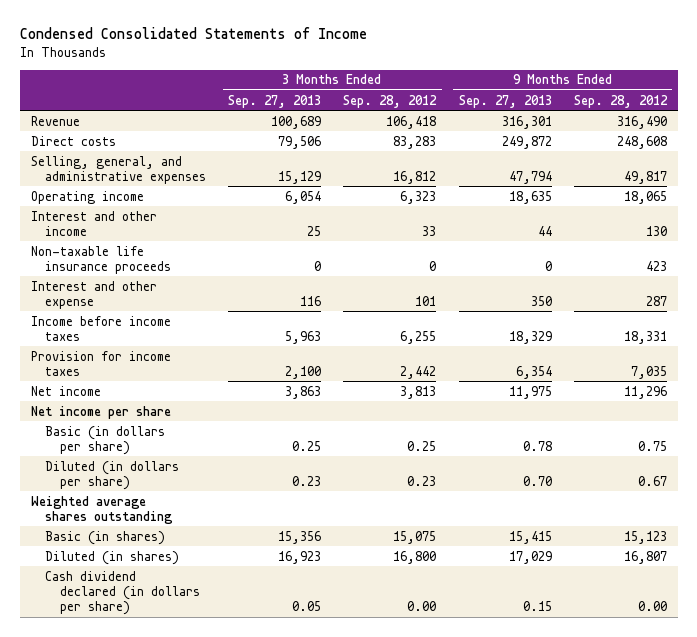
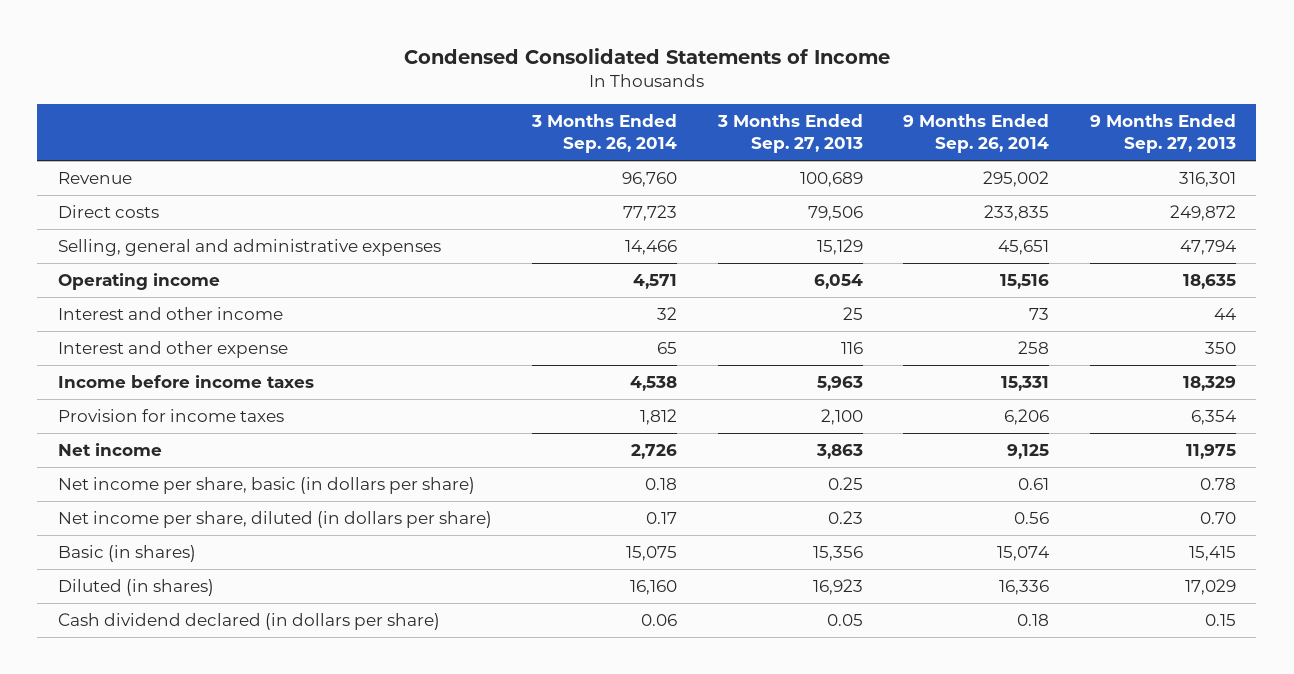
[343,94,438,108] Sep. 28, 2012 -> none
[573,94,668,108] Sep. 28, 2012 -> none
none -> [531,113,678,153] 3 Months Ended Sep. 26, 2014
none -> [903,113,1050,153] 9 Months Ended Sep. 26, 2014
[30,155,207,184] Selling, general, and administrative expenses -> [57,239,441,257] Selling, general and administrative expenses
[30,245,172,274] Non-taxable life insurance proceeds -> none
[30,405,171,419] Net income per share -> none
[30,495,174,524] Weighted average shares outstanding -> none
[45,425,166,455] Basic (in dollars per share) -> [57,477,475,495] Net income per share, basic (in dollars per share)
[45,460,180,490] Diluted (in dollars per share) -> [57,511,492,529] Net income per share, diluted (in dollars per share)

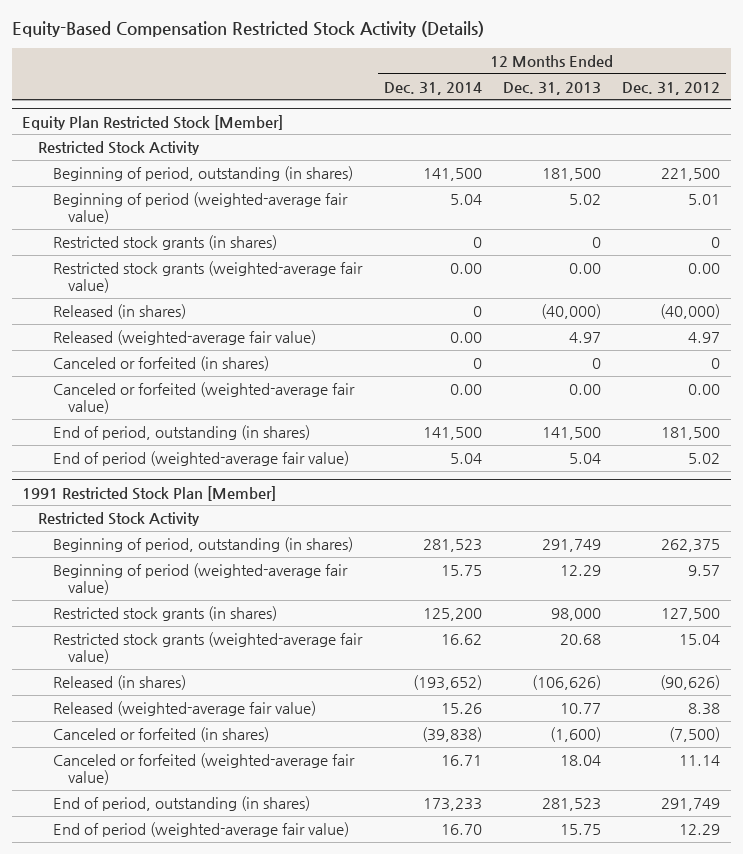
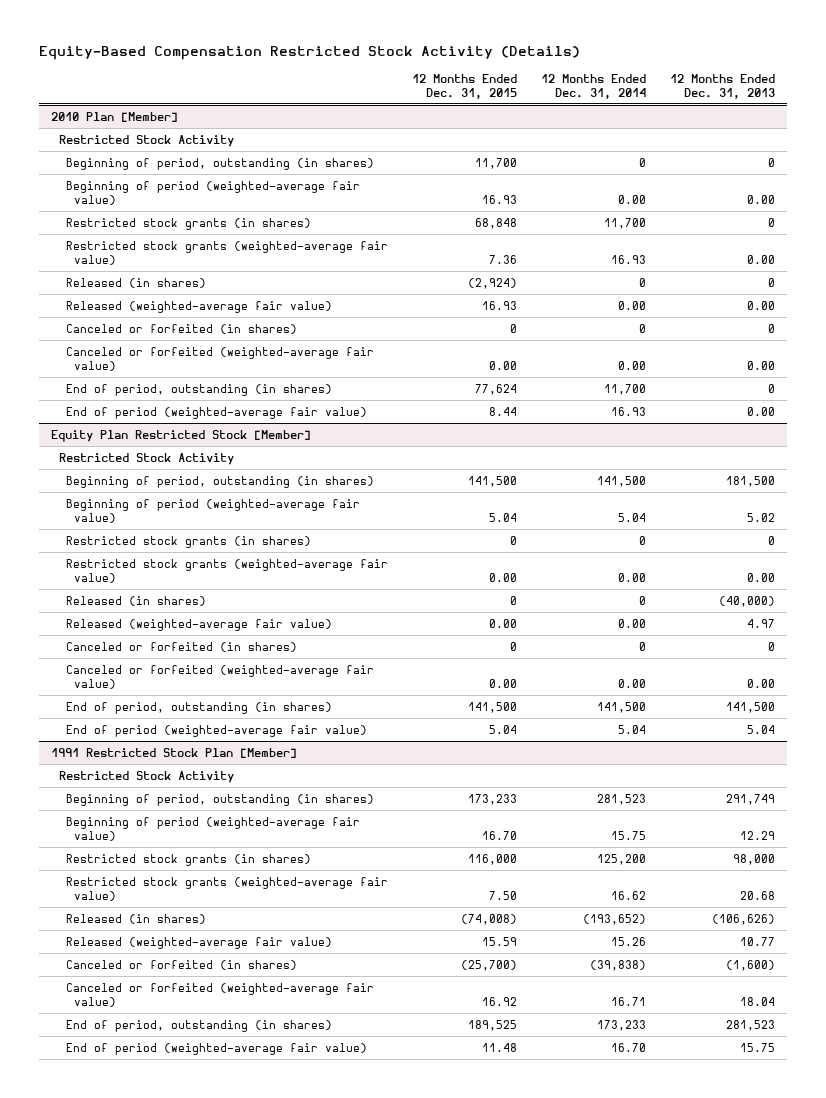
[622,81,721,95] Dec. 31, 2012 -> none
none -> [412,73,518,99] 12 Months Ended Dec. 31, 2015
none -> [50,111,178,122] 2010 Plan [Member]
none -> [58,134,234,147] Restricted Stock Activity
none -> [66,157,375,170] Beginning of period, outstanding (in shares)
none -> [66,180,361,205] Beginning of period (weighted-average fair value)
none -> [66,217,312,230] Restricted stock grants (in shares)
none -> [66,240,389,265] Restricted stock grants (weighted-average fair value)
none -> [66,277,207,288] Released (in shares)
none -> [66,300,333,313] Released (weighted-average fair value)
none -> [66,323,298,334] Canceled or forfeited (in shares)
none -> [66,346,375,371] Canceled or forfeited (weighted-average fair value)
none -> [66,383,333,396] End of period, outstanding (in shares)
none -> [66,406,368,419] End of period (weighted-average fair value)

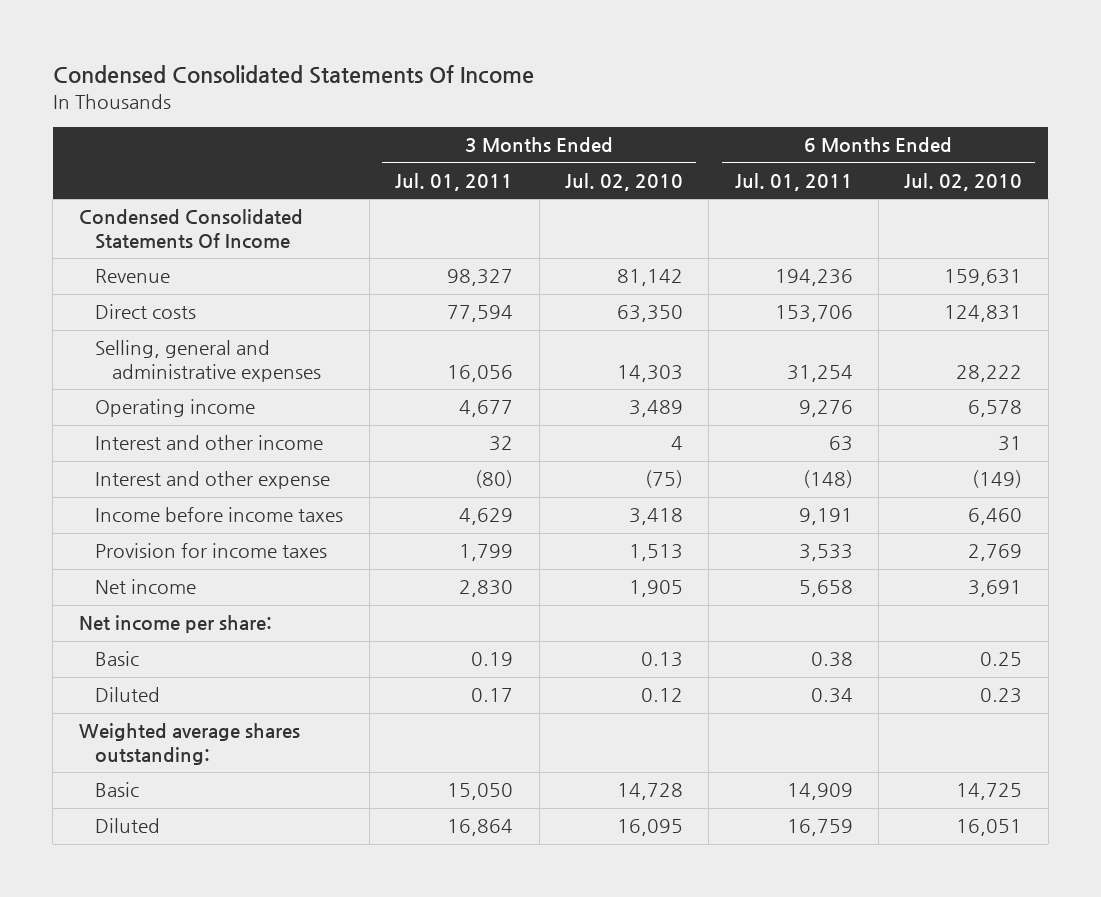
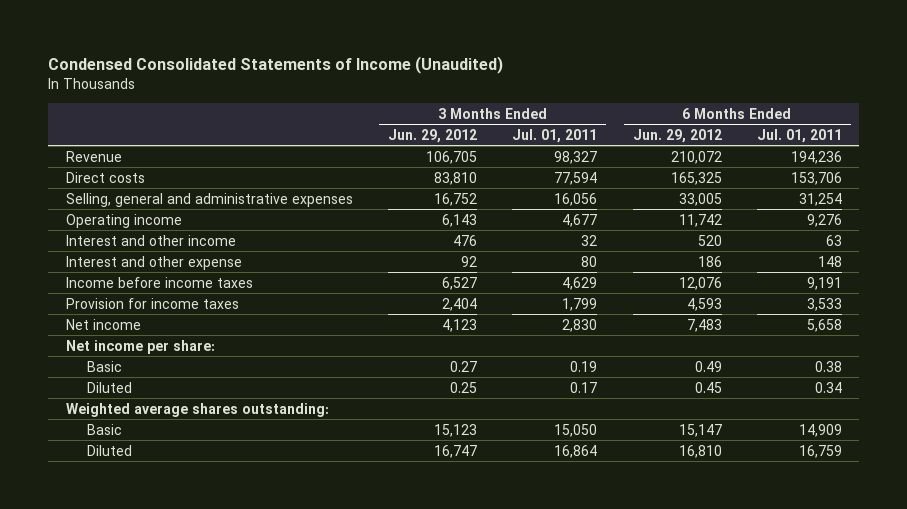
[52,65,534,85] Condensed Consolidated Statements Of Income -> [48,55,504,74] Condensed Consolidated Statements of Income (Unaudited)
[564,173,683,192] Jul. 02, 2010 -> none
[904,173,1023,192] Jul. 02, 2010 -> none
none -> [387,128,477,143] Jun. 29, 2012
none -> [632,128,722,143] Jun. 29, 2012
[78,209,303,249] Condensed Consolidated Statements Of Income -> none
[475,470,514,489] (80) -> [581,255,598,267] 80
[802,470,853,489] (148) -> [817,255,842,267] 148

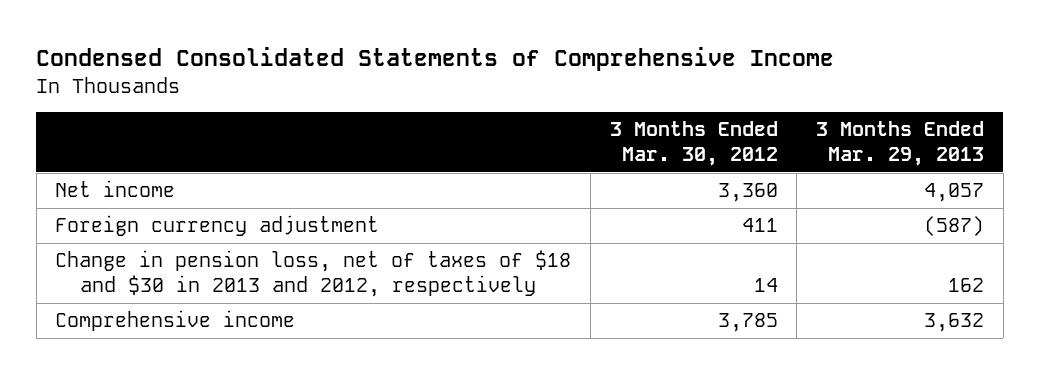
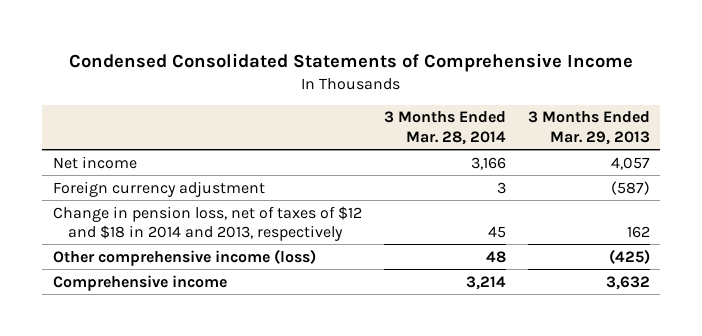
[609,121,778,167] 3 Months Ended Mar. 30, 2012 -> none
none -> [383,111,506,145] 3 Months Ended Mar. 28, 2014
[55,250,572,298] Change in pension loss, net of taxes of $18 and $30 in 2013 and 2012, respectively -> [52,205,362,242] Change in pension loss, net of taxes of $12 and $18 in 2014 and 2013, respectively
none -> [52,248,316,266] Other comprehensive income (loss)

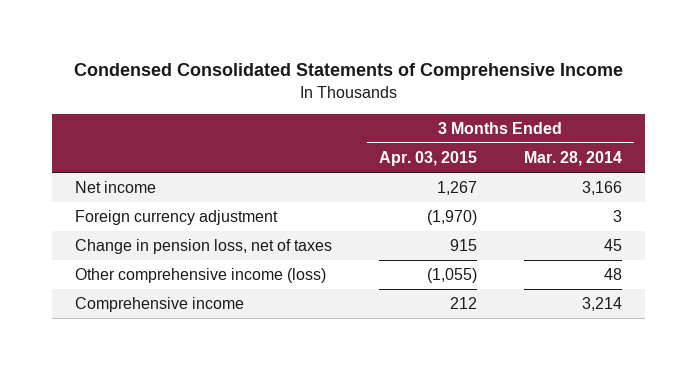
[527,111,650,145] 3 Months Ended Mar. 29, 2013 -> none
none -> [379,150,478,166] Apr. 03, 2015
[52,205,362,242] Change in pension loss, net of taxes of $12 and $18 in 2014 and 2013, respectively -> [75,239,333,255] Change in pension loss, net of taxes

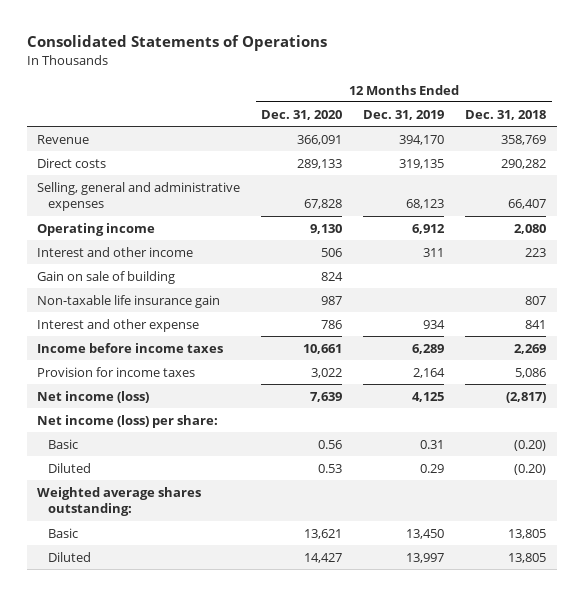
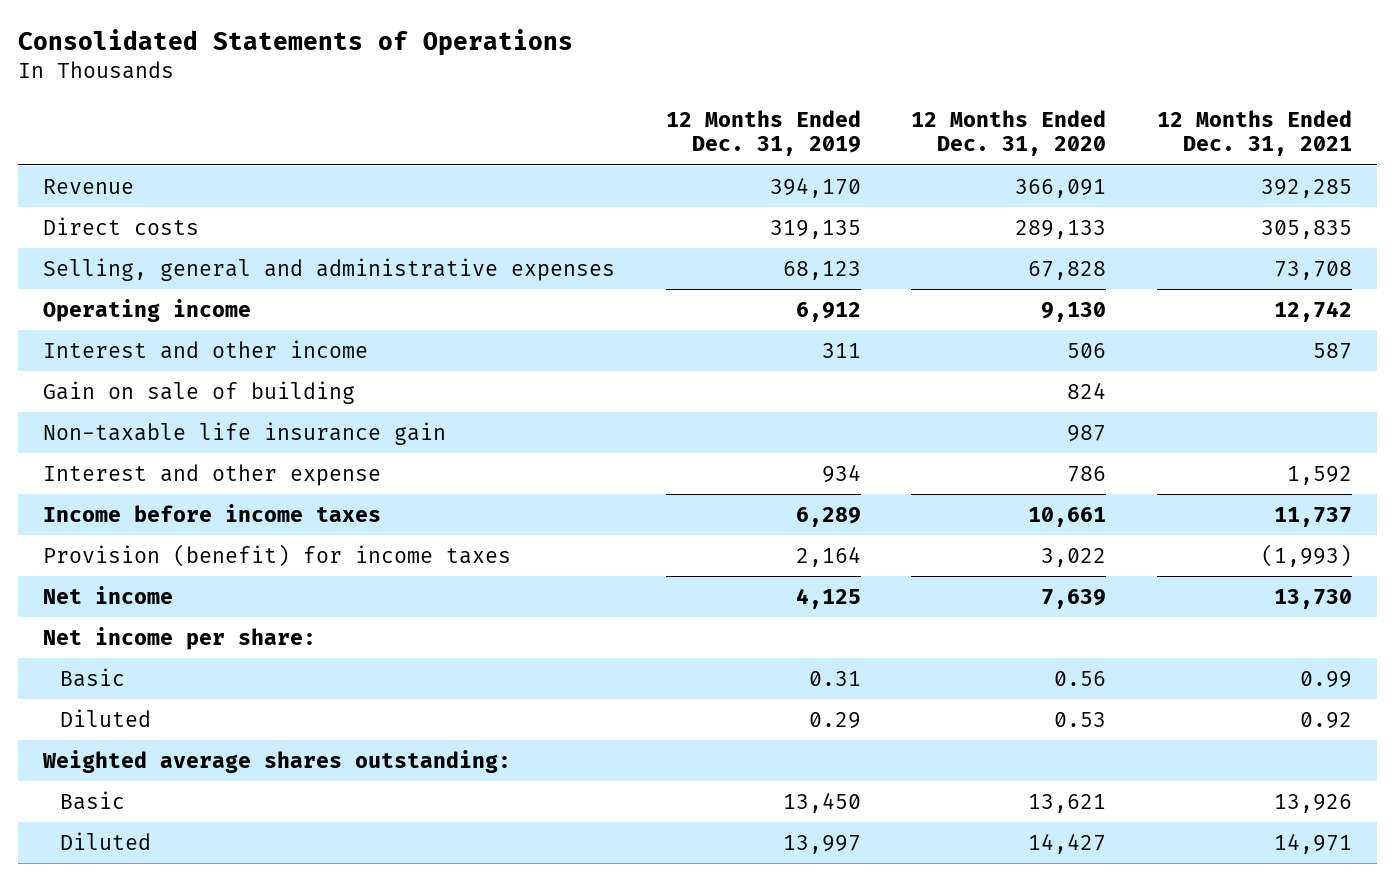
[465,109,547,120] Dec. 31, 2018 -> none
none -> [1156,109,1352,157] 12 Months Ended Dec. 31, 2021
[37,366,196,377] Provision for income taxes -> [43,543,512,567] Provision (benefit) for income taxes
[37,390,150,403] Net income (loss) -> [43,585,174,604] Net income
[37,414,219,428] Net income (loss) per share: -> [43,626,317,650] Net income per share:

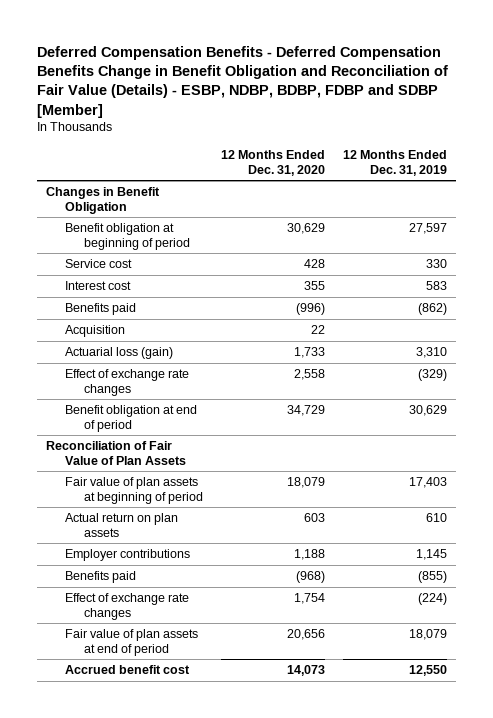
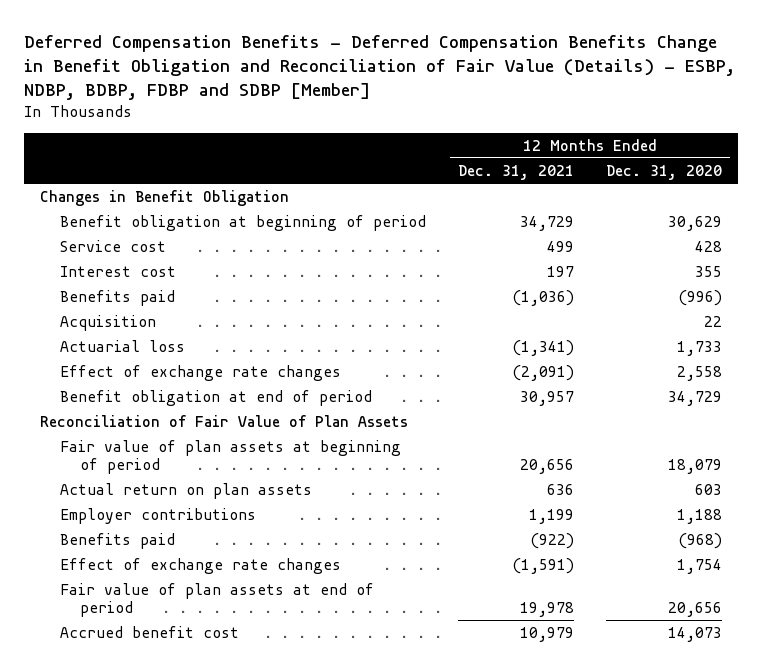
[343,150,448,176] 12 Months Ended Dec. 31, 2019 -> none
none -> [458,164,575,180] Dec. 31, 2021
[65,347,174,360] Actuarial loss (gain) -> [60,339,186,352] Actuarial loss

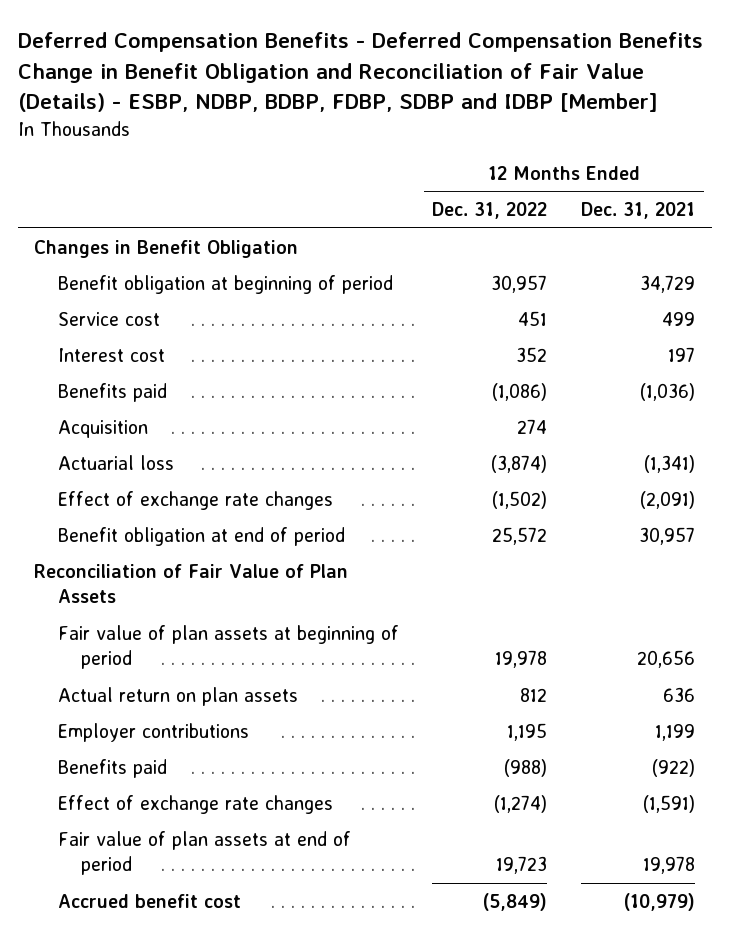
[24,35,736,101] Deferred Compensation Benefits - Deferred Compensation Benefits Change in Benefit Obligation and Reconciliation of Fair Value (Details) - ESBP, NDBP, BDBP, FDBP and SDBP [Member] -> [17,32,703,113] Deferred Compensation Benefits - Deferred Compensation Benefits Change in Benefit Obligation and Reconciliation of Fair Value (Details) - ESBP, NDBP, BDBP, FDBP, SDBP and IDBP [Member]
[605,164,722,180] Dec. 31, 2020 -> none
none -> [432,202,548,220] Dec. 31, 2022
[520,626,575,642] 10,979 -> [624,892,696,911] (10,979)

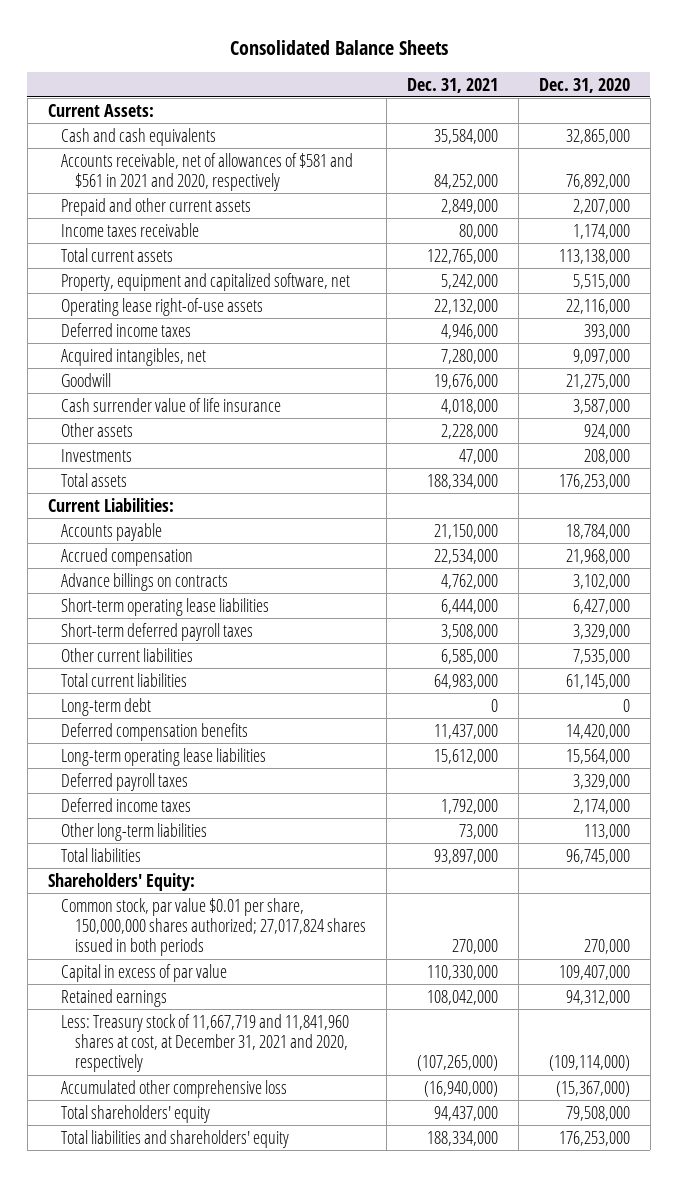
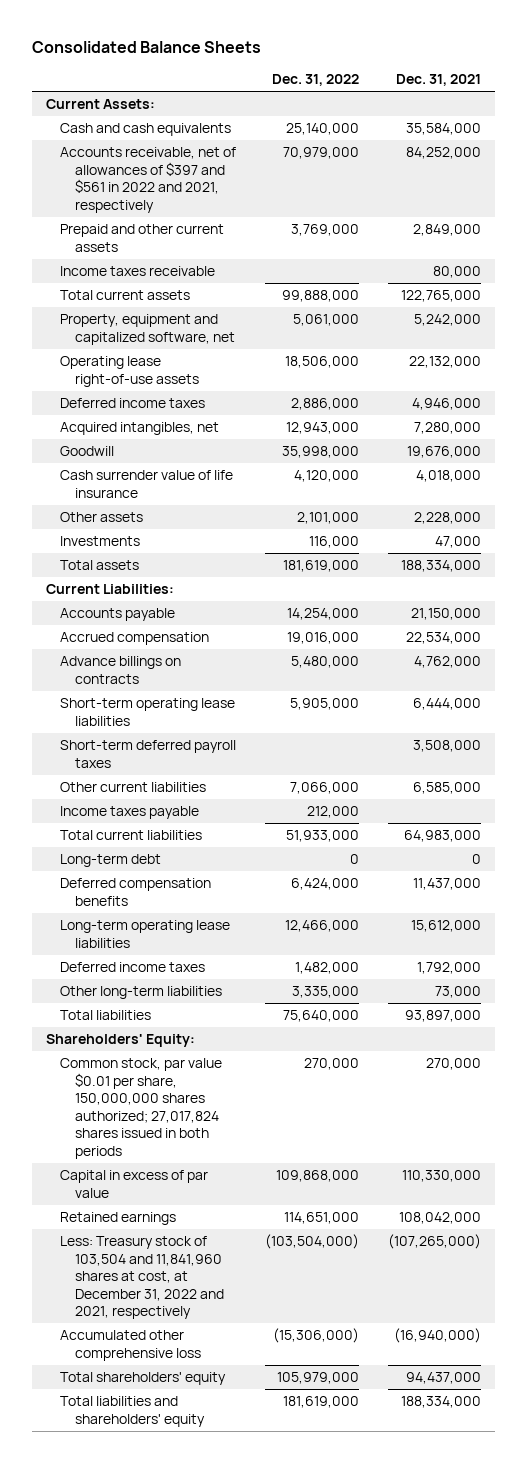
[538,77,630,93] Dec. 31, 2020 -> none
none -> [272,74,360,87] Dec. 31, 2022
[61,152,354,192] Accounts receivable, net of allowances of $581 and $561 in 2021 and 2020, respectively -> [60,147,237,213] Accounts receivable, net of allowances of $397 and $561 in 2022 and 2021, respectively
none -> [60,806,200,820] Income taxes payable
[61,772,189,791] Deferred payroll taxes -> none
[61,1013,350,1073] Less: Treasury stock of 11,667,719 and 11,841,960 shares at cost, at December 31, 2021 and 2020, respectively -> [60,1236,224,1320] Less: Treasury stock of 103,504 and 11,841,960 shares at cost, at December 31, 2022 and 2021, respectively

